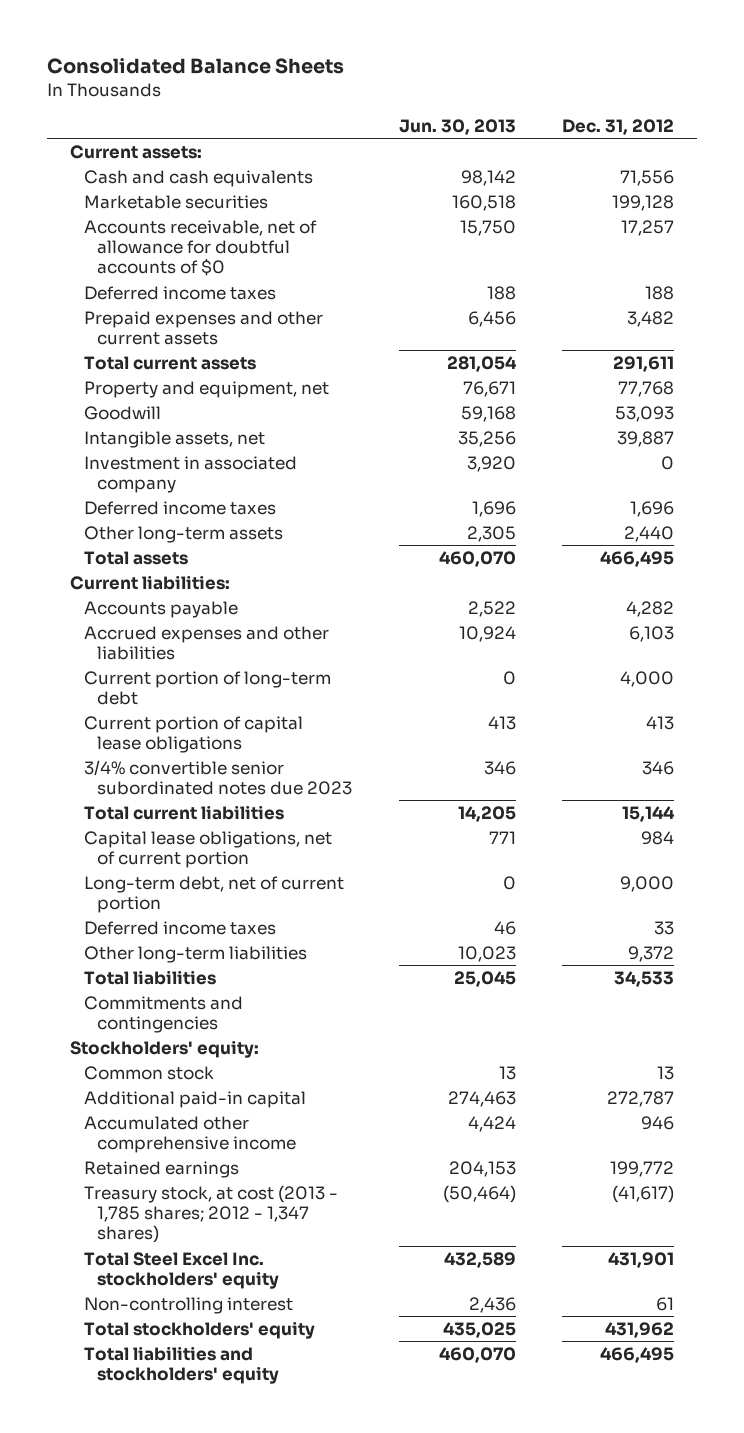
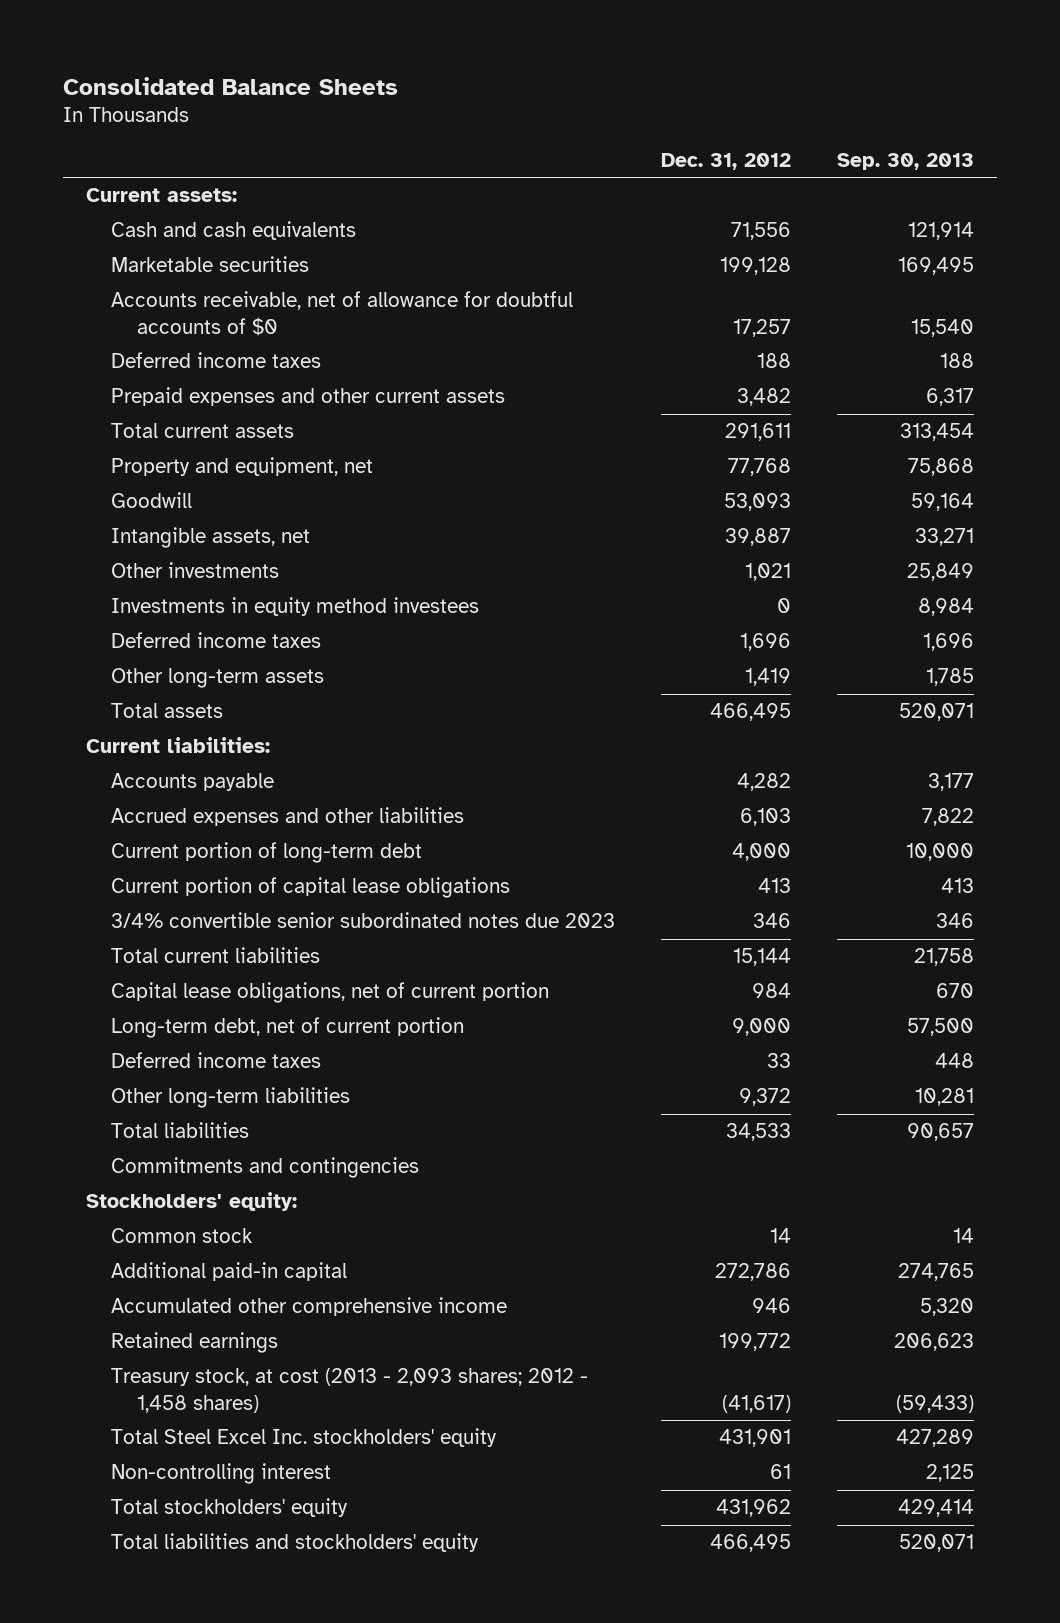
[398,119,516,136] Jun. 30, 2013 -> none
none -> [837,153,975,171] Sep. 30, 2013
none -> [111,562,280,579] Other investments
[83,455,297,494] Investment in associated company -> [111,597,480,617] Investments in equity method investees
[624,525,675,542] 2,440 -> [745,668,792,687] 1,419
[657,1065,675,1080] 13 -> [770,1228,792,1244] 14
[607,1090,675,1107] 272,787 -> [715,1263,792,1282] 272,786
[83,1184,338,1244] Treasury stock, at cost (2013 - 1,785 shares; 2012 - 1,347 shares) -> [111,1368,589,1413] Treasury stock, at cost (2013 - 2,093 shares; 2012 - 1,458 shares)

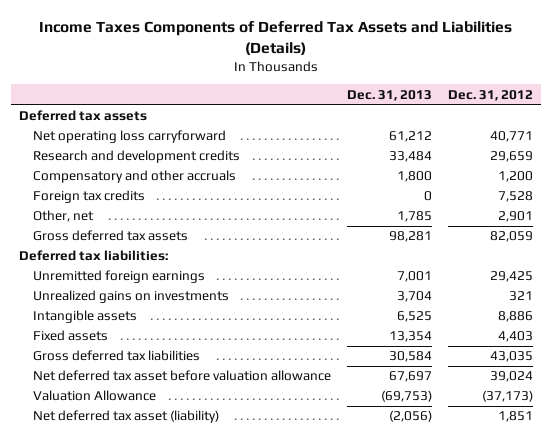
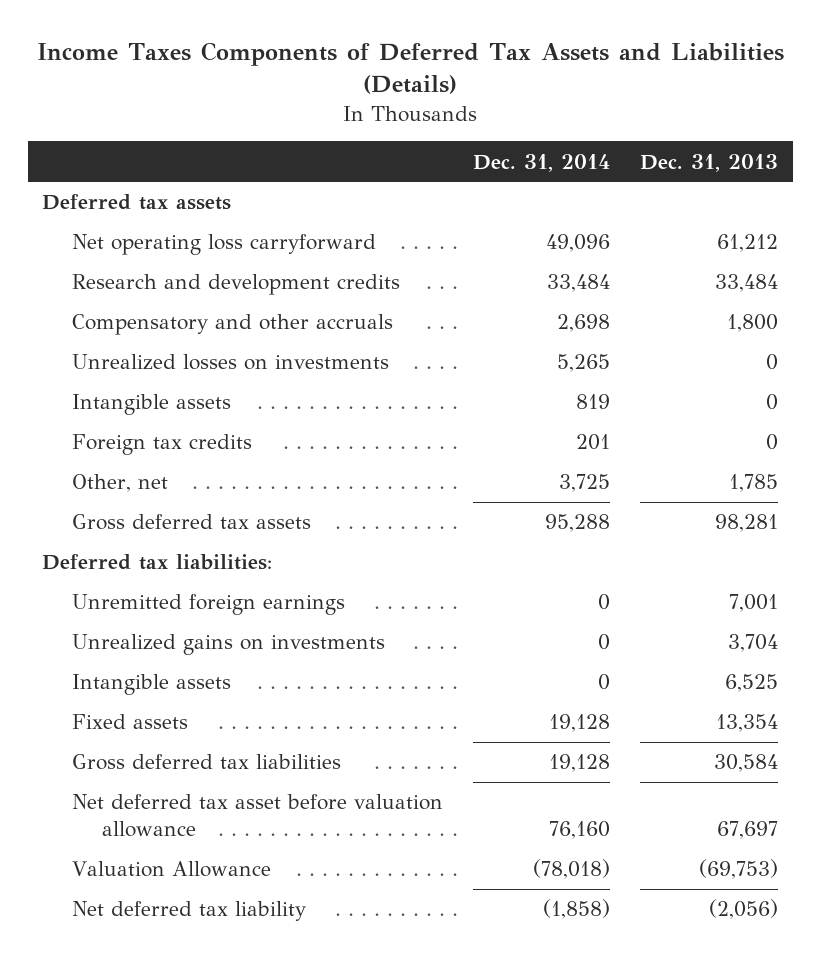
[447,89,533,101] Dec. 31, 2012 -> none
none -> [473,153,611,172] Dec. 31, 2014
none -> [72,354,390,371] Unrealized losses on investments
none -> [72,394,232,416] Intangible assets
[33,410,220,424] Net deferred tax asset (liability) -> [72,901,307,922] Net deferred tax liability

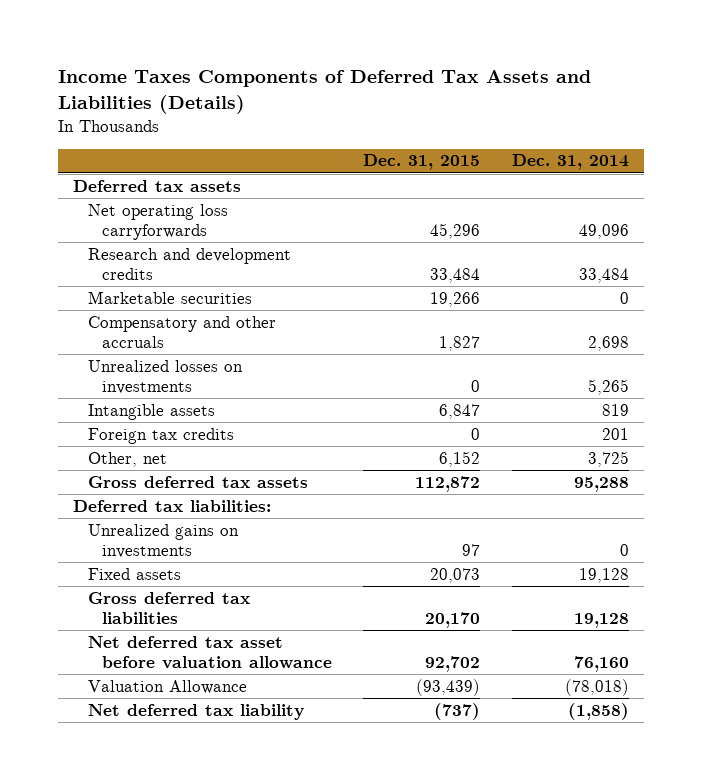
[639,153,778,172] Dec. 31, 2013 -> none
none -> [363,154,481,171] Dec. 31, 2015
[72,234,377,256] Net operating loss carryforward -> [87,203,228,240] Net operating loss carryforwards
none -> [87,290,252,304] Marketable securities
[72,594,346,616] Unremitted foreign earnings -> none
[72,674,232,696] Intangible assets -> none

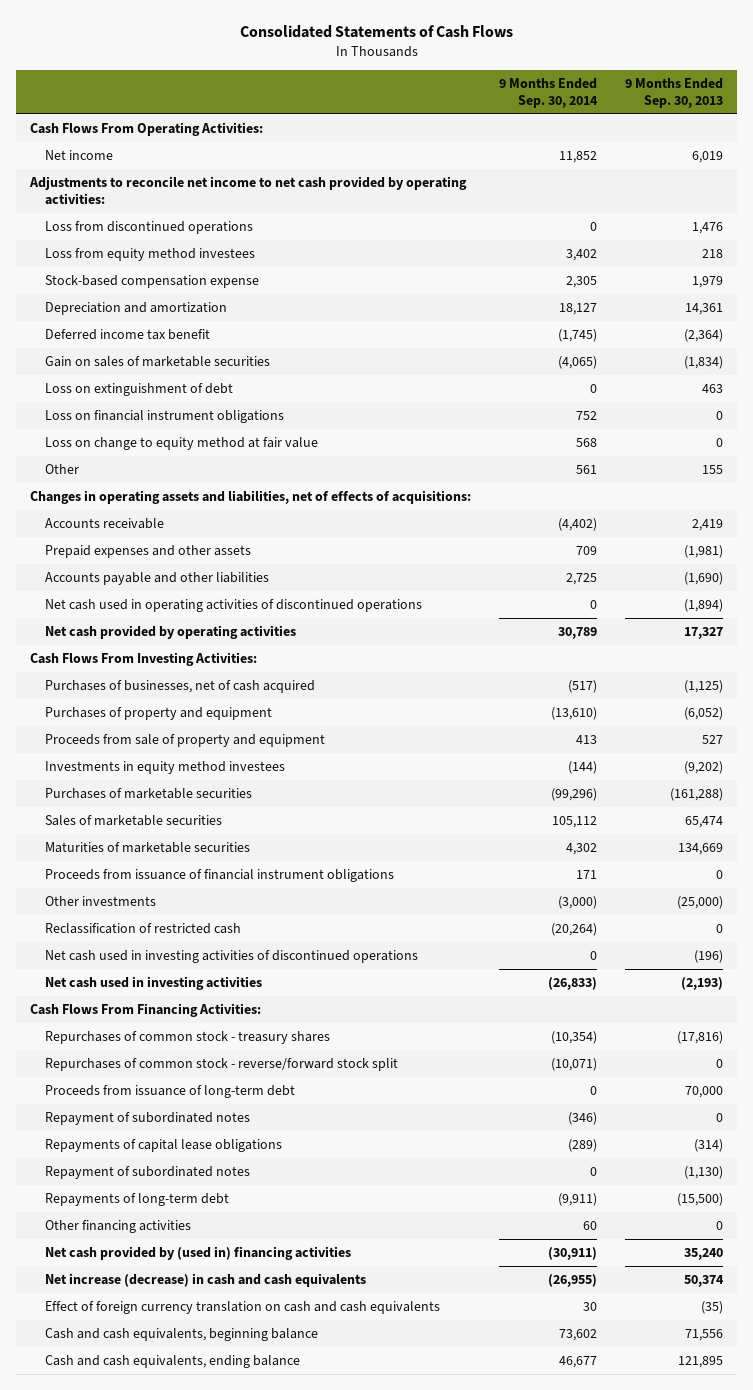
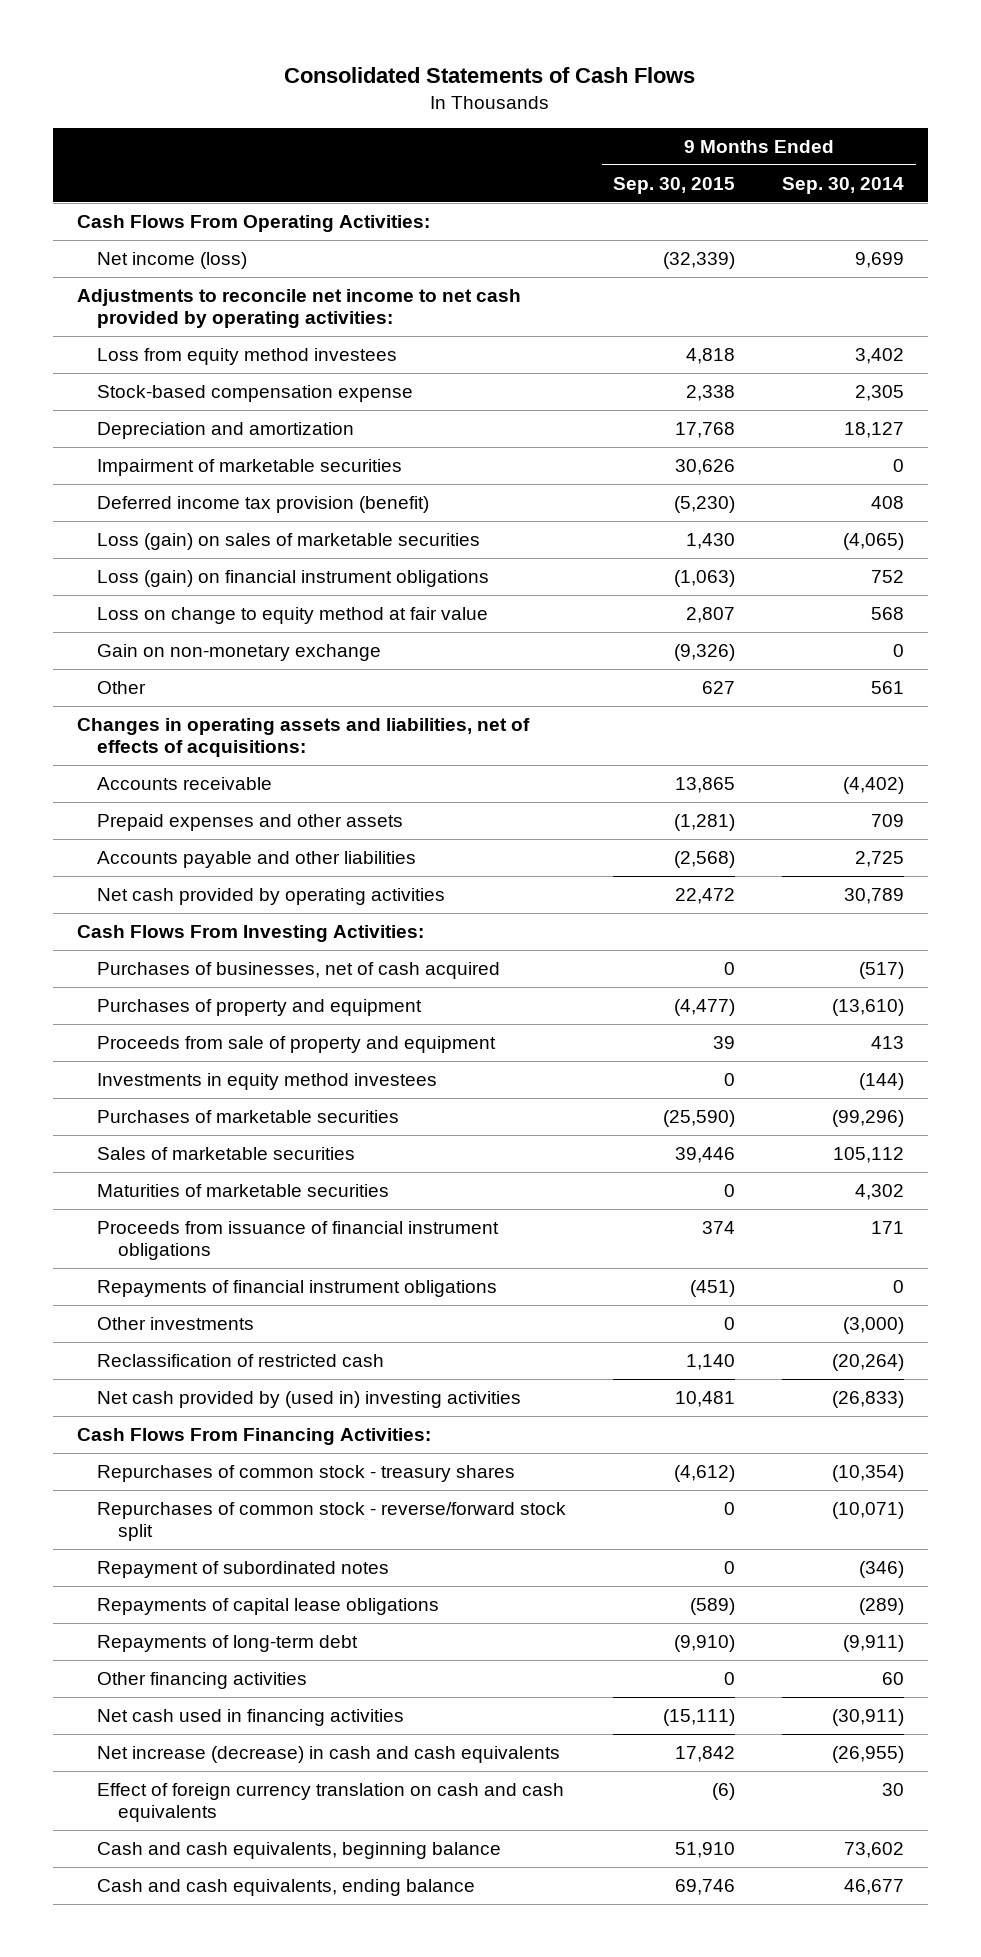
[625,78,724,108] 9 Months Ended Sep. 30, 2013 -> none
none -> [613,176,736,194] Sep. 30, 2015
[45,150,114,161] Net income -> [97,252,248,270] Net income (loss)
[559,151,598,164] 11,852 -> [855,252,905,269] 9,699
[45,221,254,235] Loss from discontinued operations -> none
[45,383,234,397] Loss on extinguishment of debt -> none
none -> [97,459,403,477] Impairment of marketable securities
[45,329,211,341] Deferred income tax benefit -> [97,496,430,514] Deferred income tax provision (benefit)
[558,329,598,343] (1,745) -> [871,496,905,510] 408
[45,356,271,368] Gain on sales of marketable securities -> [97,533,481,551] Loss (gain) on sales of marketable securities
[45,410,285,424] Loss on financial instrument obligations -> [97,570,490,588] Loss (gain) on financial instrument obligations
none -> [97,644,382,662] Gain on non-monetary exchange
[45,599,423,613] Net cash used in operating activities of discontinued operations -> none
none -> [97,1280,498,1298] Repayments of financial instrument obligations
[45,950,419,964] Net cash used in investing activities of discontinued operations -> none
[45,976,263,991] Net cash used in investing activities -> [97,1391,522,1409] Net cash provided by (used in) investing activities
[45,1085,296,1099] Proceeds from issuance of long-term debt -> none
[45,1166,251,1180] Repayment of subordinated notes -> none
[45,1246,352,1261] Net cash provided by (used in) financing activities -> [97,1709,405,1727] Net cash used in financing activities

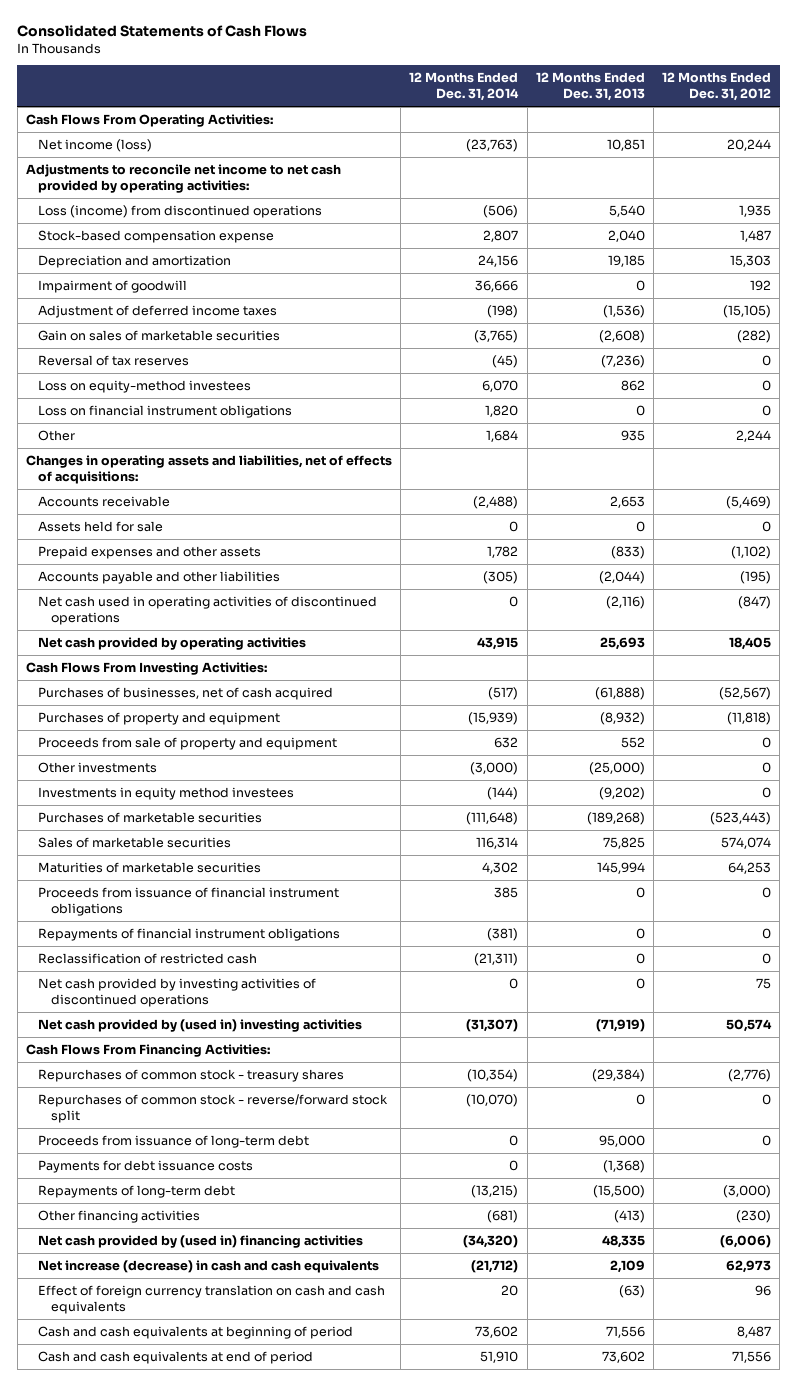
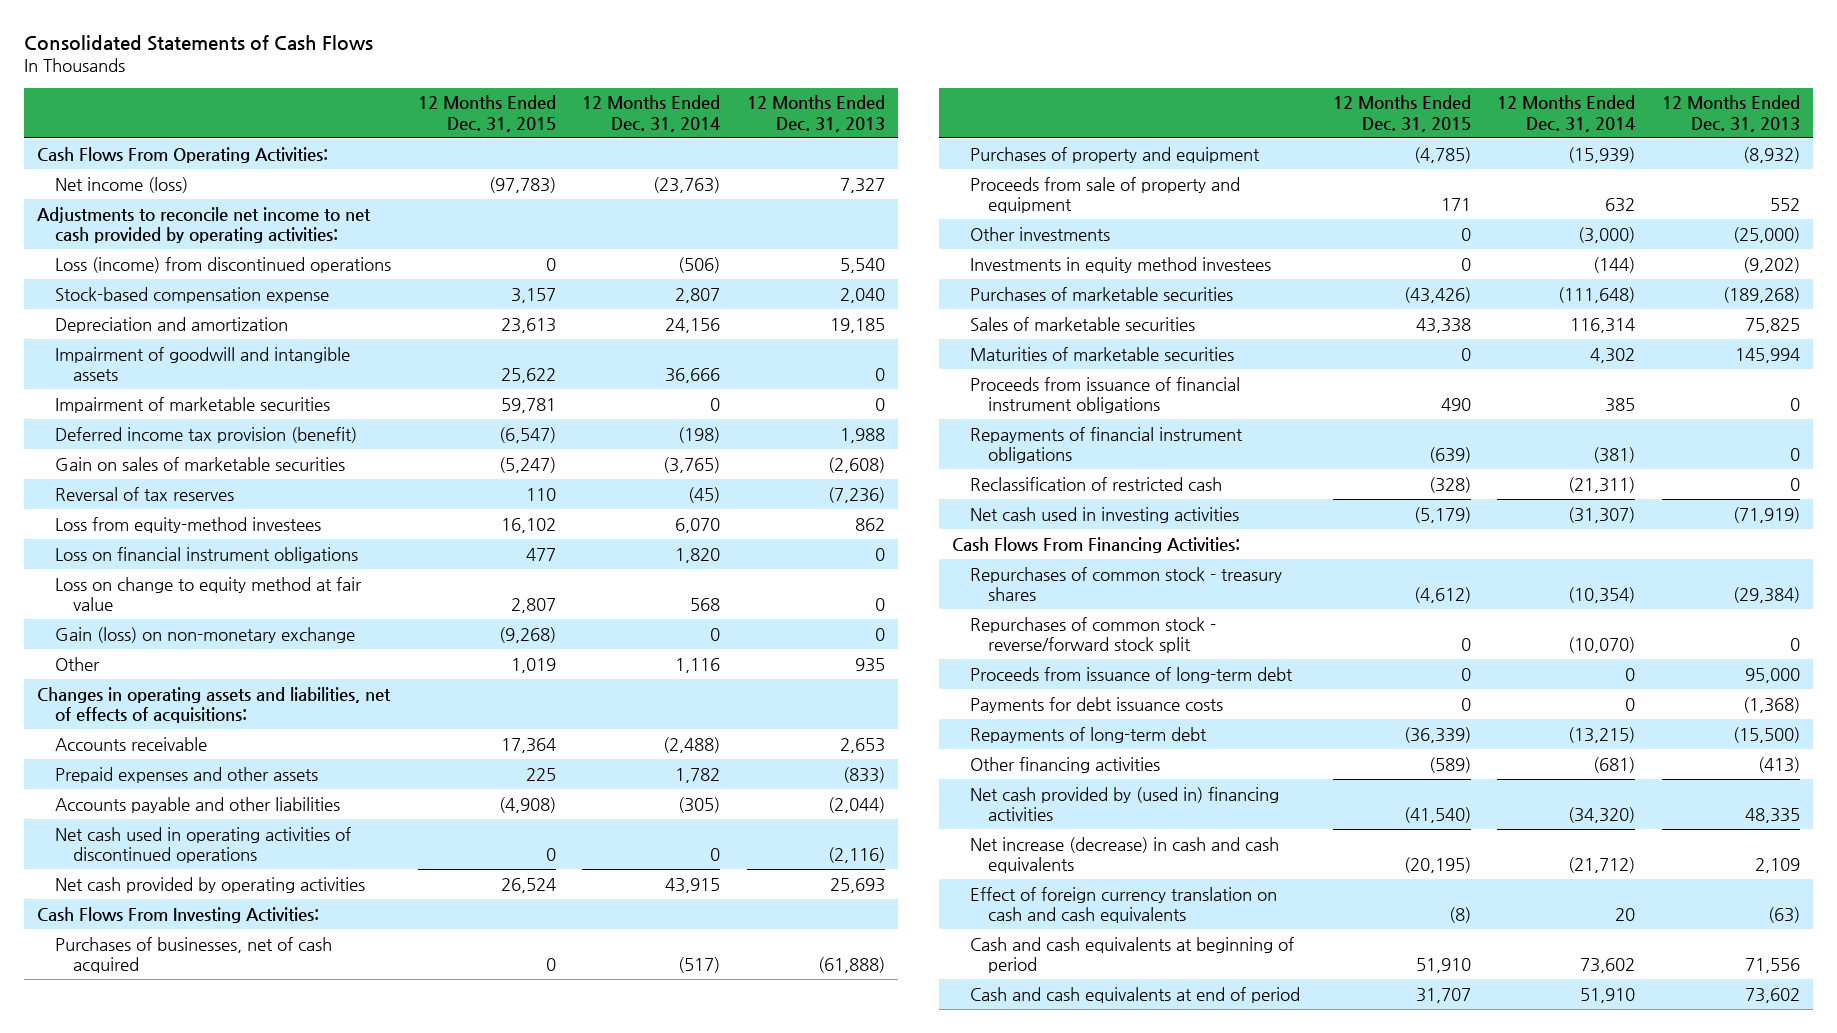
[662,72,772,102] 12 Months Ended Dec. 31, 2012 -> none
none -> [417,95,556,132] 12 Months Ended Dec. 31, 2015
[606,138,645,151] 10,851 -> [839,177,885,193] 7,327
[38,279,188,293] Impairment of goodwill -> [55,346,351,381] Impairment of goodwill and intangible assets
none -> [55,396,331,413] Impairment of marketable securities
[38,304,278,318] Adjustment of deferred income taxes -> [55,426,358,443] Deferred income tax provision (benefit)
[602,304,645,318] (1,536) -> [839,427,885,443] 1,988
[38,379,252,393] Loss on equity-method investees -> [55,516,322,533] Loss from equity-method investees
none -> [55,576,363,611] Loss on change to equity method at fair value
none -> [55,626,356,643] Gain (loss) on non-monetary exchange
[486,429,519,442] 1,684 -> [675,657,721,673] 1,116
[38,520,164,532] Assets held for sale -> none
[38,977,317,1007] Net cash provided by investing activities of discontinued operations -> none
[38,1018,363,1032] Net cash provided by (used in) investing activities -> [970,506,1240,523] Net cash used in investing activities

